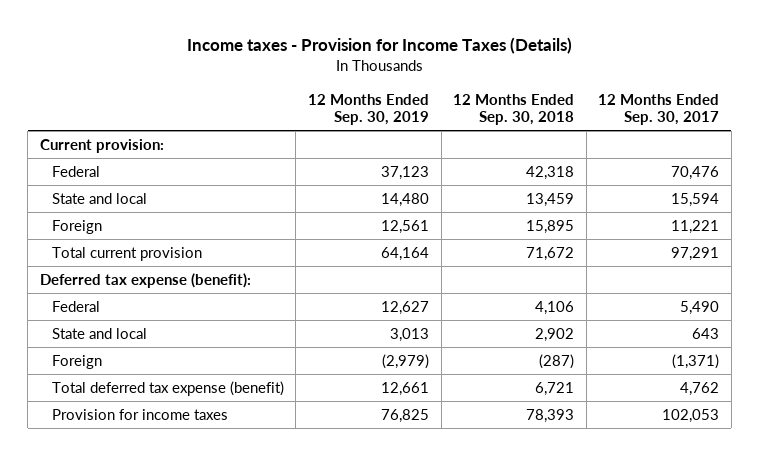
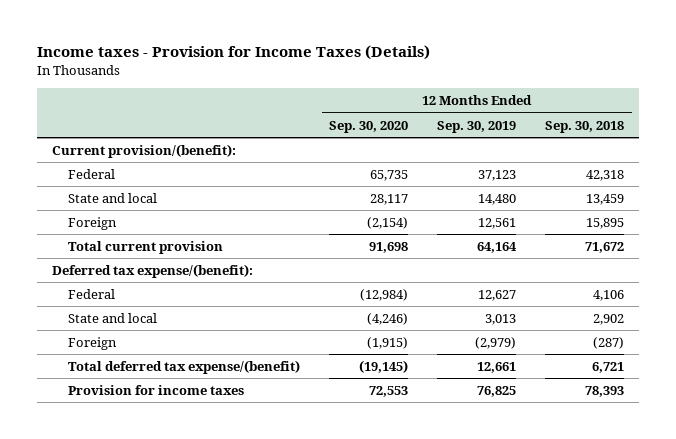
[598,94,720,126] 12 Months Ended Sep. 30, 2017 -> none
none -> [329,120,409,133] Sep. 30, 2020
[40,138,165,153] Current provision: -> [51,143,236,158] Current provision/(benefit):
[40,272,252,288] Deferred tax expense (benefit): -> [51,263,253,278] Deferred tax expense/(benefit):
[51,380,284,396] Total deferred tax expense (benefit) -> [68,359,301,374] Total deferred tax expense/(benefit)

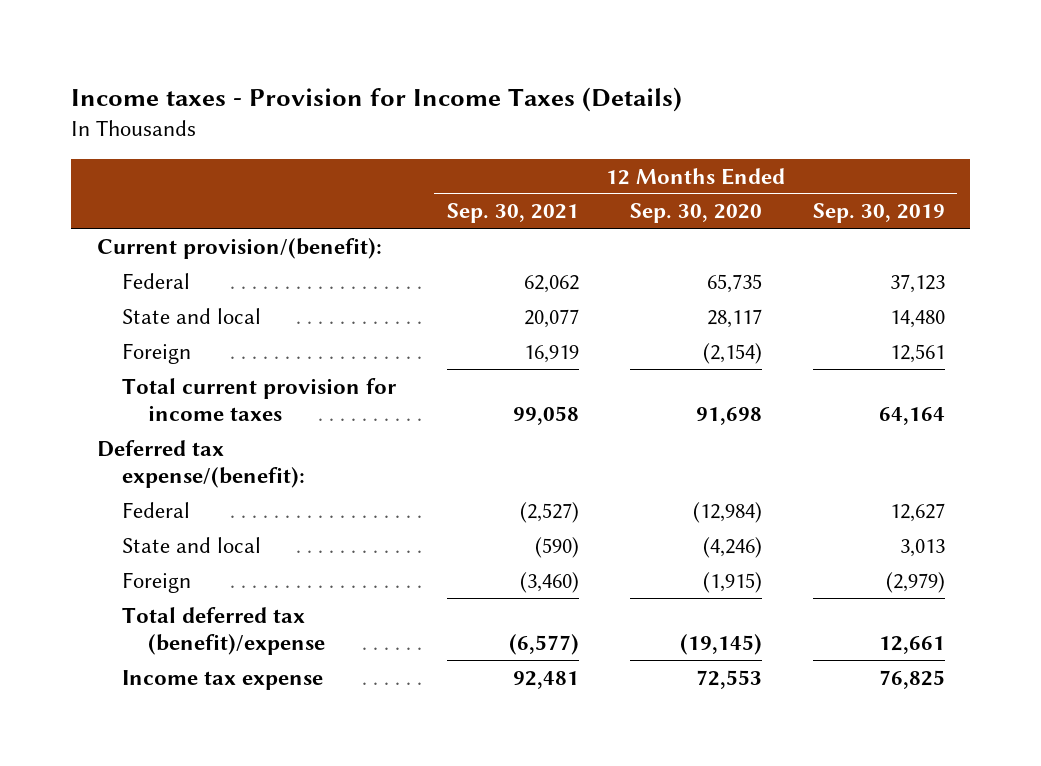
[545,120,625,133] Sep. 30, 2018 -> none
none -> [446,203,579,224] Sep. 30, 2021
[68,240,224,254] Total current provision -> [122,377,398,422] Total current provision for income taxes
[68,359,301,374] Total deferred tax expense/(benefit) -> [122,606,325,656] Total deferred tax (benefit)/expense
[68,384,245,395] Provision for income taxes -> [122,669,324,690] Income tax expense

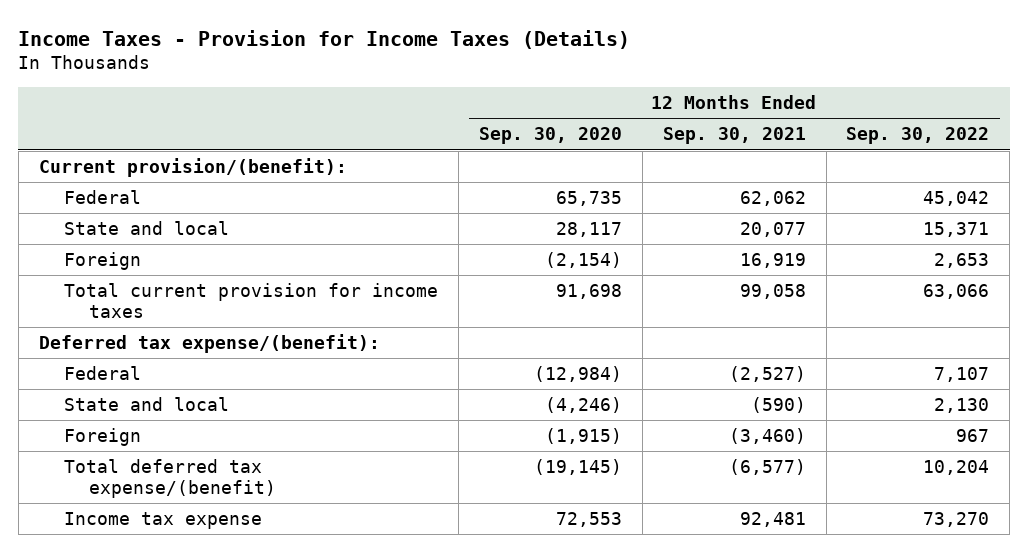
[71,87,683,113] Income taxes - Provision for Income Taxes (Details) -> [18,29,631,49] Income Taxes - Provision for Income Taxes (Details)
[812,203,945,224] Sep. 30, 2019 -> none
none -> [846,127,990,145] Sep. 30, 2022
[122,606,325,656] Total deferred tax (benefit)/expense -> [63,459,277,498] Total deferred tax expense/(benefit)

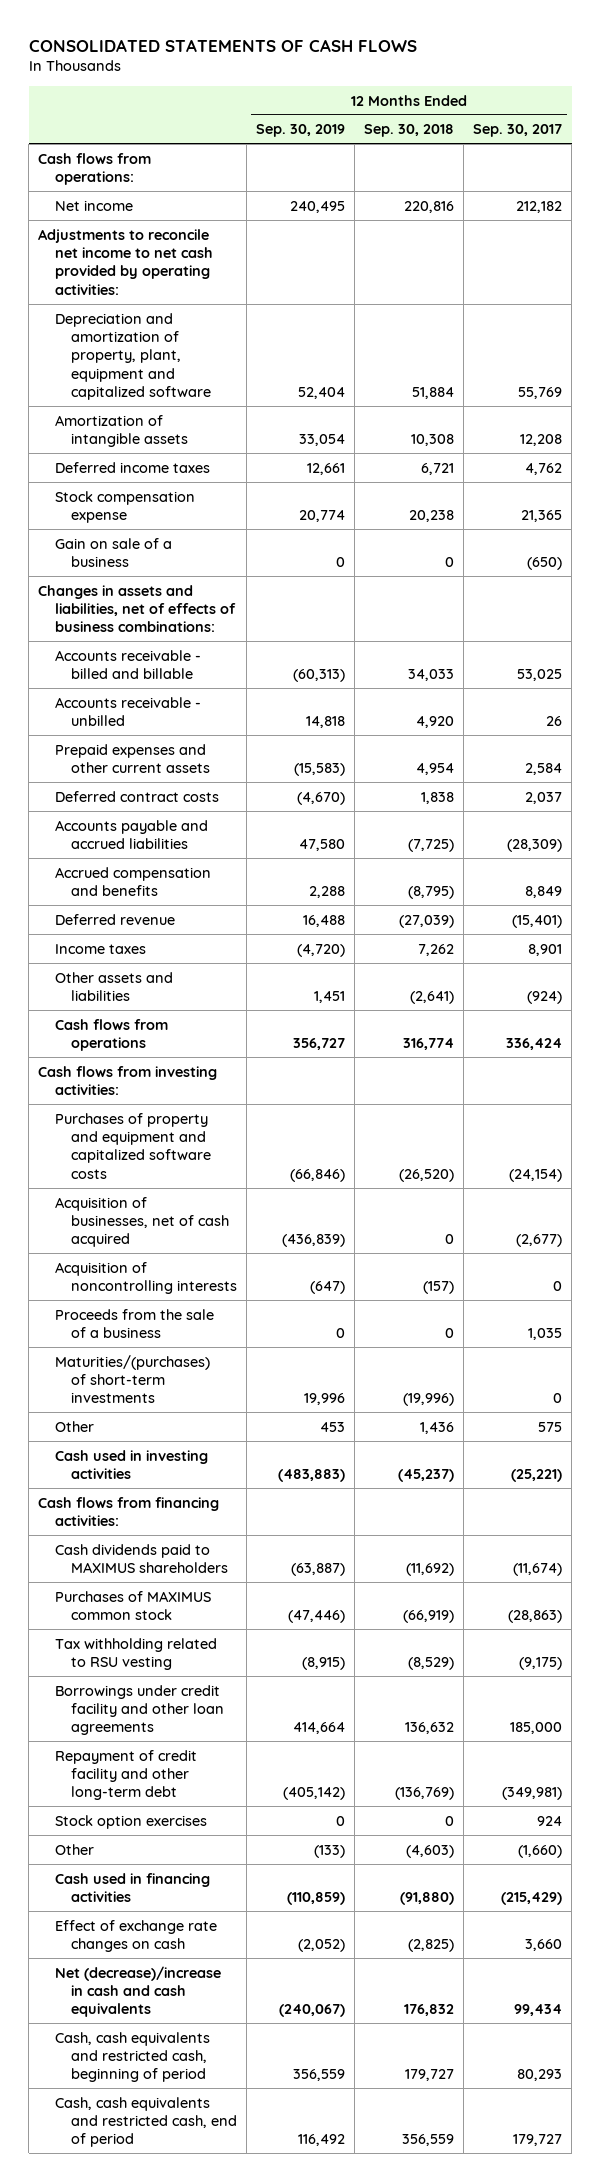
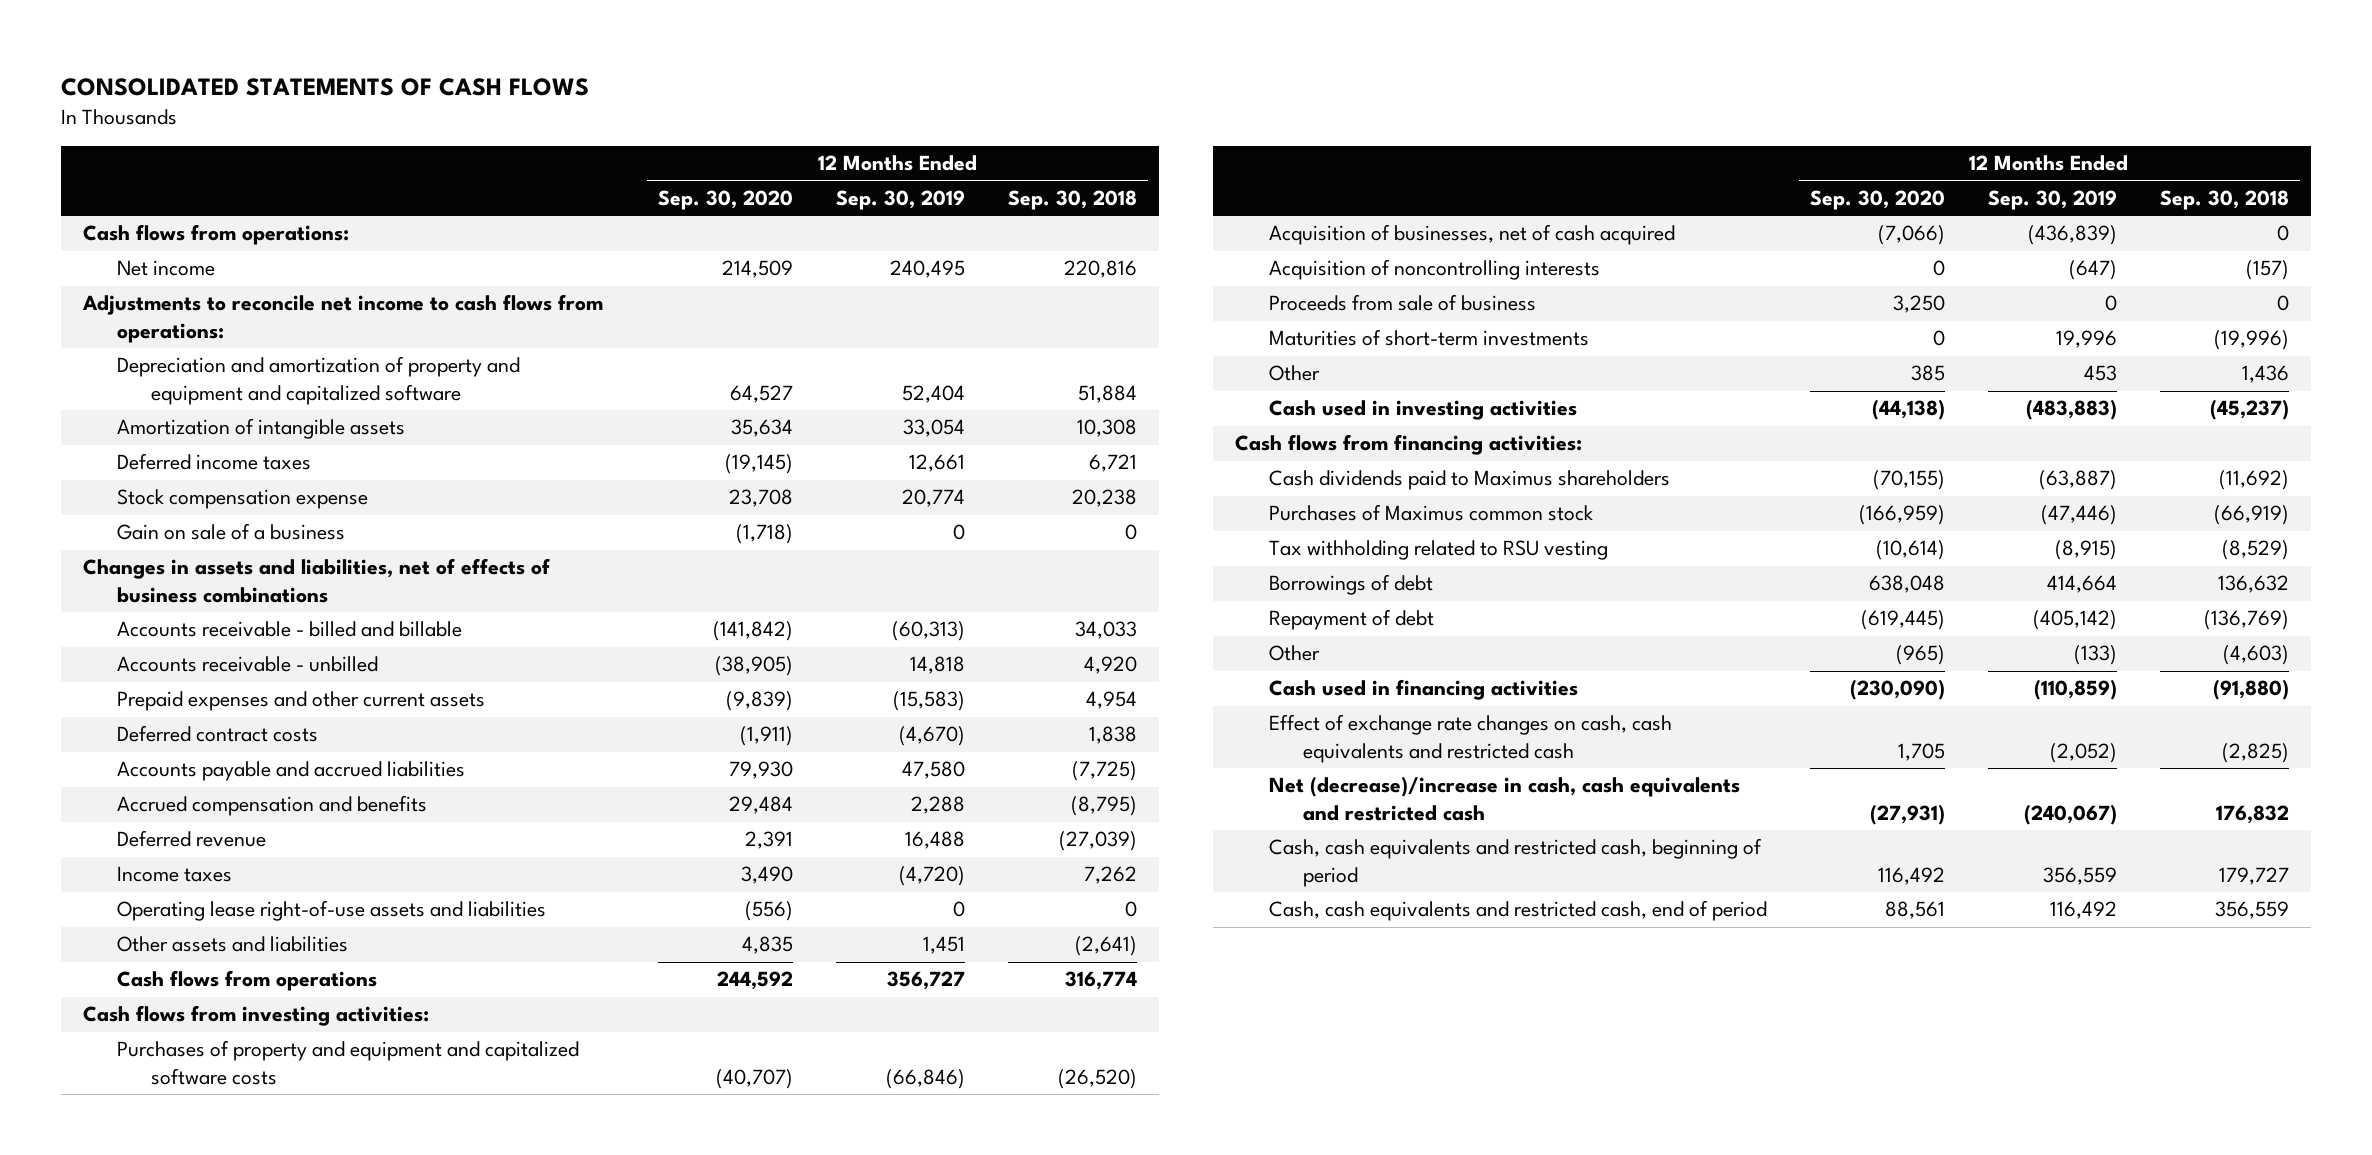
[473,124,563,138] Sep. 30, 2017 -> none
none -> [657,190,793,211] Sep. 30, 2020
[38,228,213,295] Adjustments to reconcile net income to net cash provided by operating activities: -> [81,294,603,344] Adjustments to reconcile net income to cash flows from operations:
[54,312,211,401] Depreciation and amortization of property, plant, equipment and capitalized software -> [116,356,520,406] Depreciation and amortization of property and equipment and capitalized software
[38,584,236,633] Changes in assets and liabilities, net of effects of business combinations: -> [82,558,550,604] Changes in assets and liabilities, net of effects of business combinations
none -> [116,900,546,922] Operating lease right-of-use assets and liabilities
[54,1308,214,1338] Proceeds from the sale of a business -> [1268,294,1536,312] Proceeds from sale of business
[54,1354,210,1404] Maturities/(purchases) of short-term investments -> [1268,329,1589,347] Maturities of short-term investments
[54,1543,228,1573] Cash dividends paid to MAXIMUS shareholders -> [1268,470,1670,491] Cash dividends paid to Maximus shareholders
[54,1590,211,1620] Purchases of MAXIMUS common stock -> [1268,504,1593,522] Purchases of Maximus common stock
[54,1814,207,1829] Stock option exercises -> none
[54,1684,224,1736] Borrowings under credit facility and other loan agreements -> [1268,574,1433,596] Borrowings of debt
[54,1749,197,1801] Repayment of credit facility and other long-term debt -> [1268,609,1434,631] Repayment of debt
[54,1919,217,1952] Effect of exchange rate changes on cash -> [1268,714,1672,764] Effect of exchange rate changes on cash, cash equivalents and restricted cash
[54,1965,221,2018] Net (decrease)/increase in cash and cash equivalents -> [1268,776,1740,822] Net (decrease)/increase in cash, cash equivalents and restricted cash

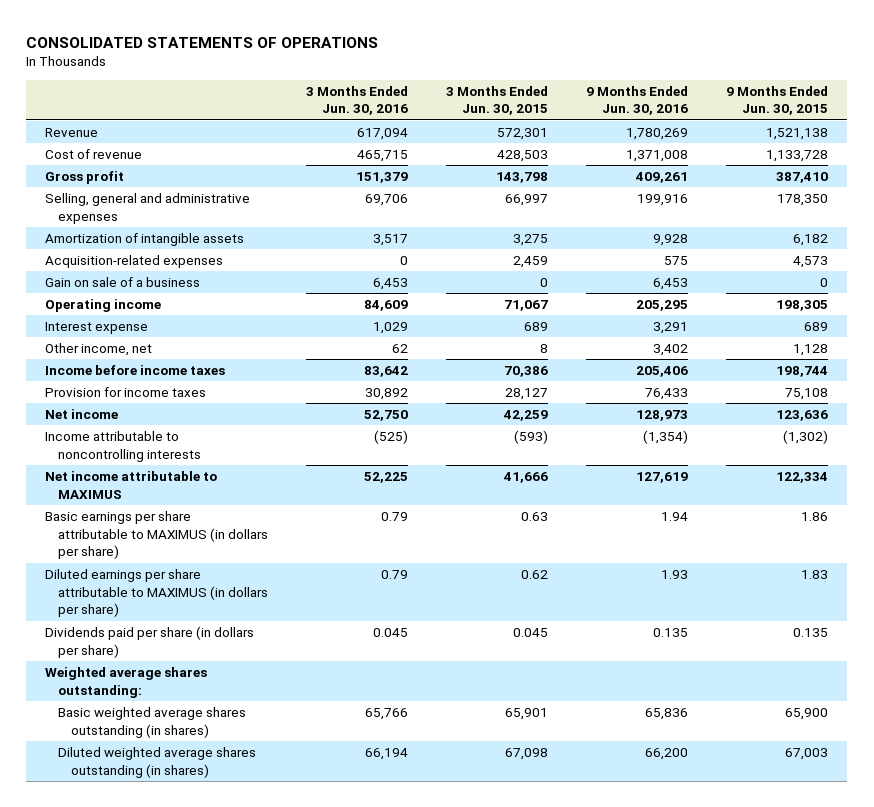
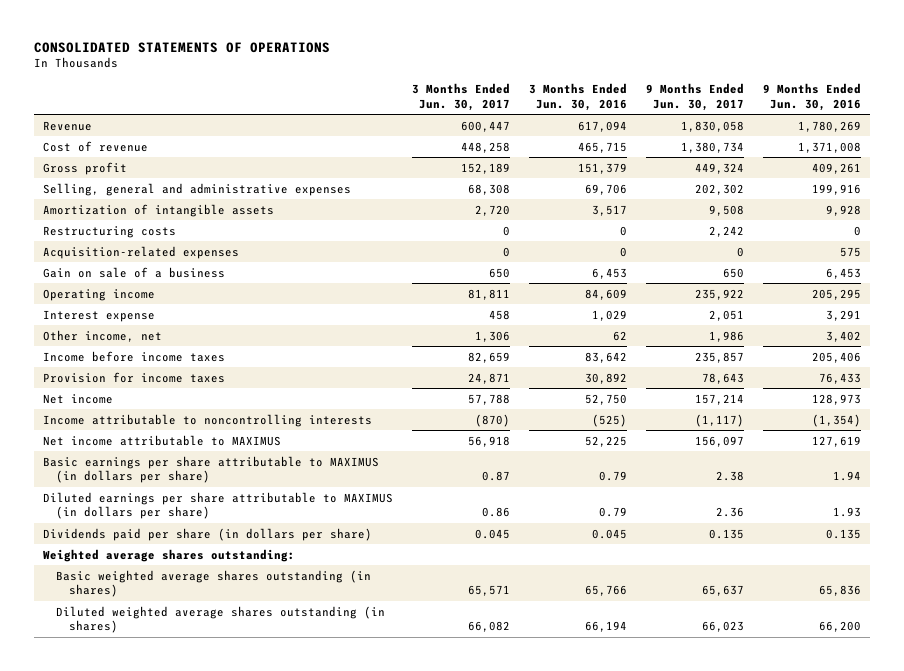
[446,85,549,116] 3 Months Ended Jun. 30, 2015 -> none
[726,85,829,116] 9 Months Ended Jun. 30, 2015 -> none
none -> [412,83,511,112] 3 Months Ended Jun. 30, 2017
none -> [645,83,744,112] 9 Months Ended Jun. 30, 2017
none -> [43,225,177,238] Restructuring costs

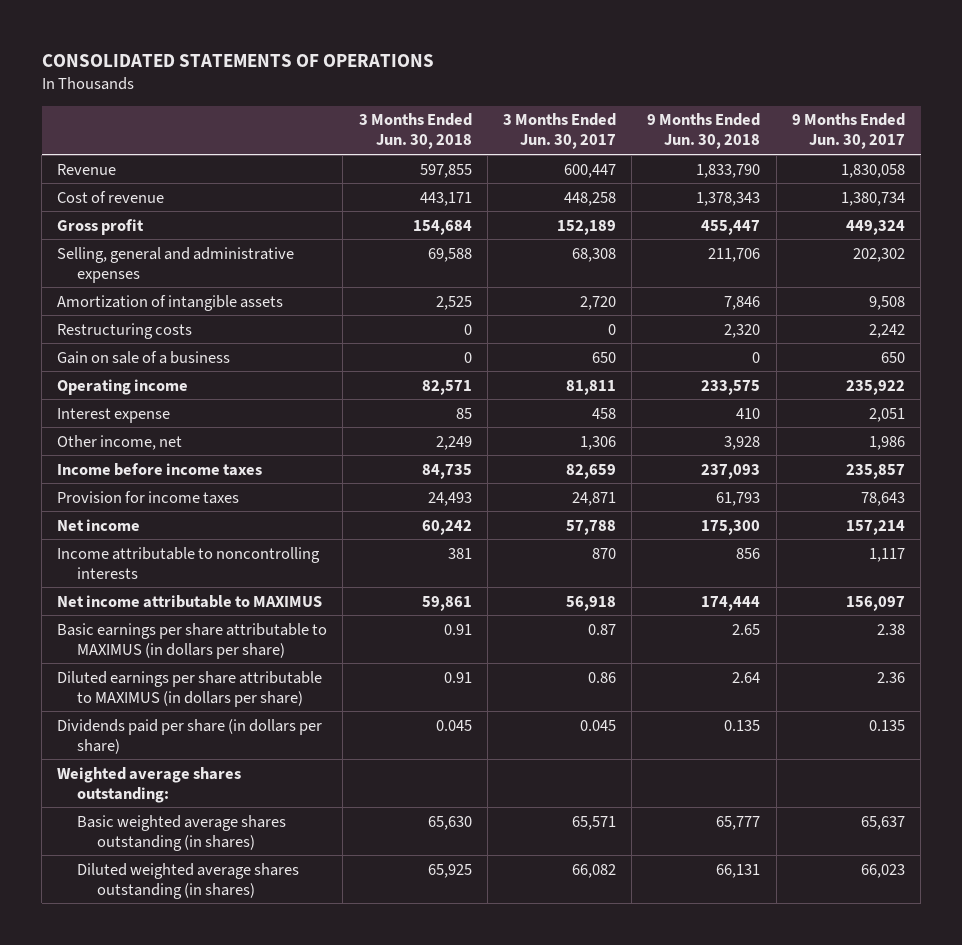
[528,83,627,112] 3 Months Ended Jun. 30, 2016 -> none
[762,83,861,112] 9 Months Ended Jun. 30, 2016 -> none
none -> [358,113,472,150] 3 Months Ended Jun. 30, 2018
none -> [647,113,761,150] 9 Months Ended Jun. 30, 2018
[43,245,240,259] Acquisition-related expenses -> none
[475,413,511,427] (870) -> [592,547,617,559] 870
[694,413,744,427] (1,117) -> [868,547,905,562] 1,117

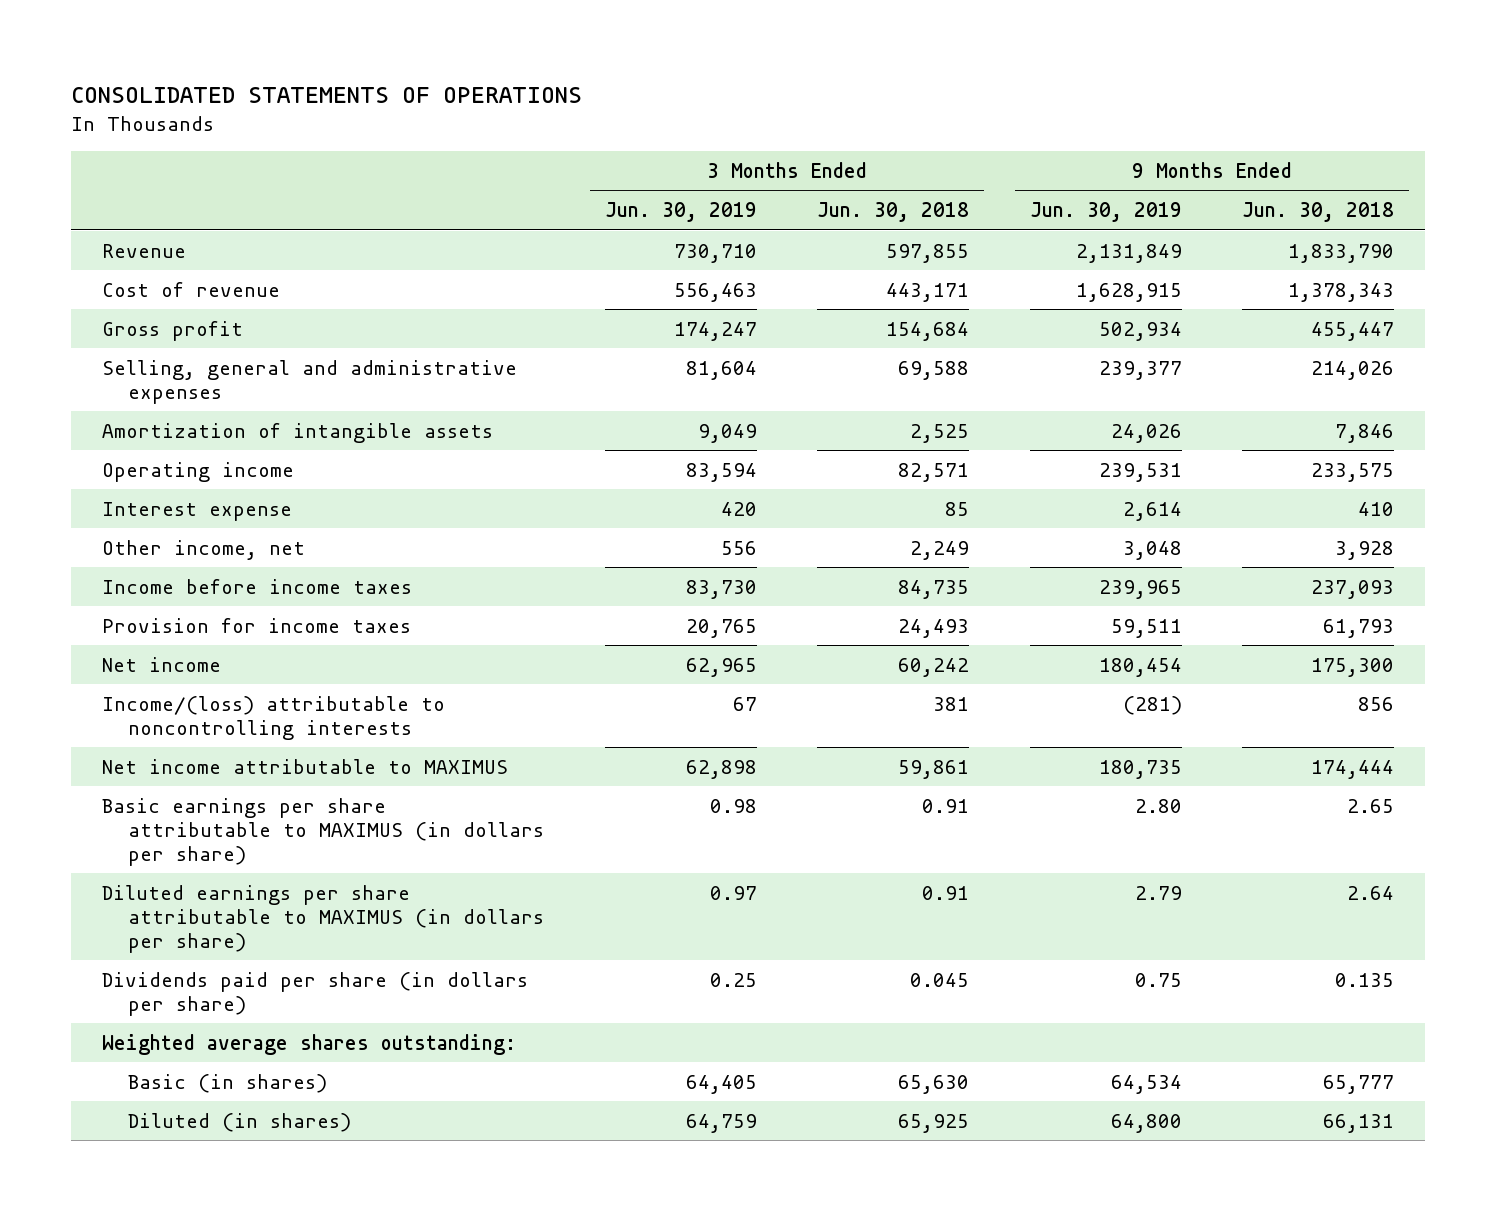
[503,113,617,150] 3 Months Ended Jun. 30, 2017 -> none
[791,113,905,150] 9 Months Ended Jun. 30, 2017 -> none
none -> [604,202,757,223] Jun. 30, 2019
none -> [1029,202,1182,223] Jun. 30, 2019
[708,247,761,262] 211,706 -> [1311,360,1395,380] 214,026
[57,322,193,339] Restructuring costs -> none
[57,350,231,364] Gain on sale of a business -> none
[57,546,321,579] Income attributable to noncontrolling interests -> [101,695,445,740] Income/(loss) attributable to noncontrolling interests
[76,814,286,851] Basic weighted average shares outstanding (in shares) -> [128,1073,328,1093] Basic (in shares)
[76,862,299,899] Diluted weighted average shares outstanding (in shares) -> [128,1112,352,1132] Diluted (in shares)

